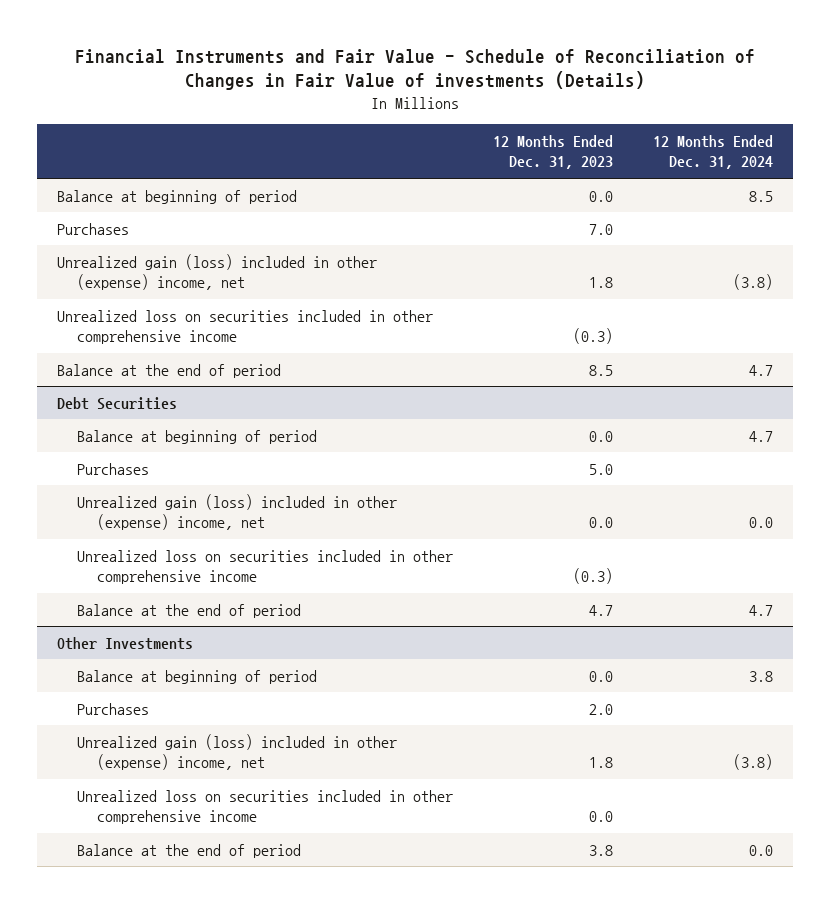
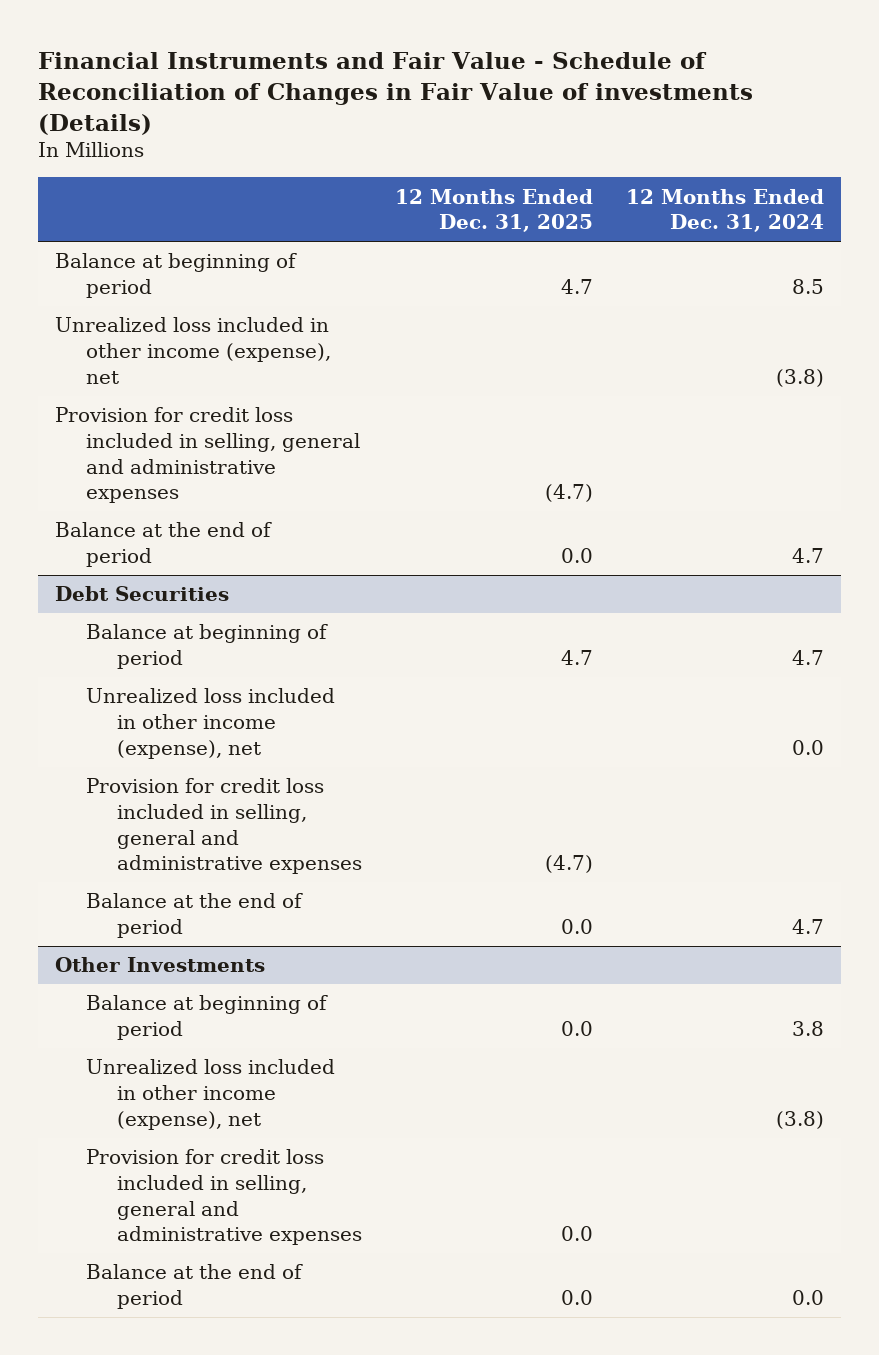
[492,134,613,170] 12 Months Ended Dec. 31, 2023 -> none
none -> [395,188,594,233] 12 Months Ended Dec. 31, 2025
[56,222,129,235] Purchases -> none
[56,309,433,345] Unrealized loss on securities included in other comprehensive income -> none
[56,253,377,291] Unrealized gain (loss) included in other (expense) income, net -> [54,317,332,384] Unrealized loss included in other income (expense), net
none -> [54,407,361,504] Provision for credit loss included in selling, general and administrative expenses
[76,462,149,475] Purchases -> none
[76,549,453,585] Unrealized loss on securities included in other comprehensive income -> none
[76,493,397,531] Unrealized gain (loss) included in other (expense) income, net -> [86,688,336,759] Unrealized loss included in other income (expense), net
none -> [86,778,363,875] Provision for credit loss included in selling, general and administrative expenses
[76,702,149,715] Purchases -> none
[76,789,453,825] Unrealized loss on securities included in other comprehensive income -> none
[76,733,397,771] Unrealized gain (loss) included in other (expense) income, net -> [86,1059,336,1130] Unrealized loss included in other income (expense), net
none -> [86,1149,363,1246] Provision for credit loss included in selling, general and administrative expenses

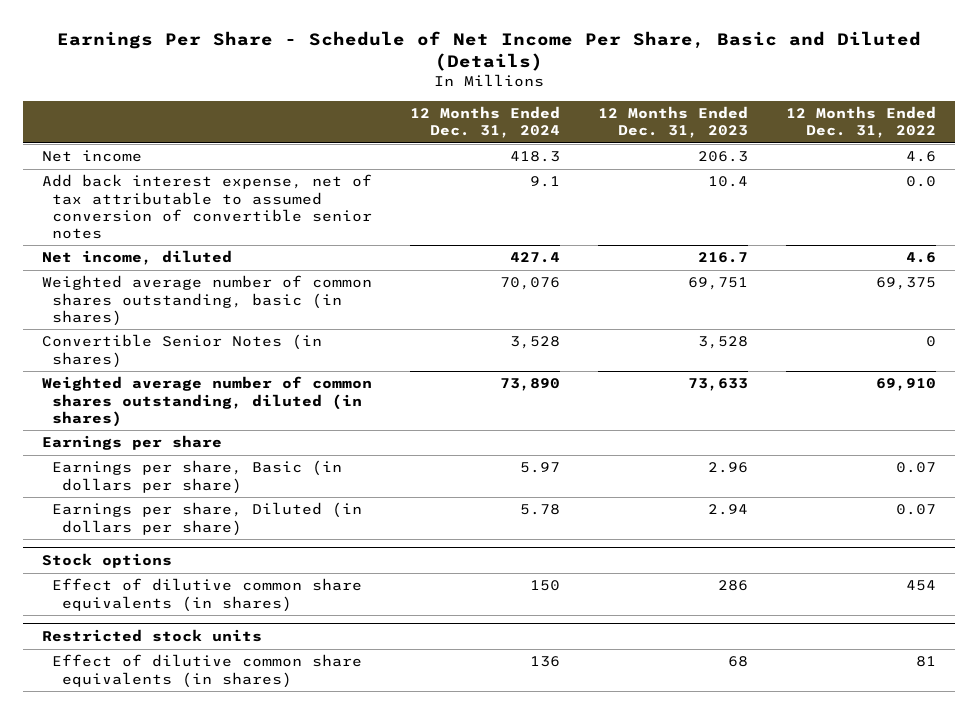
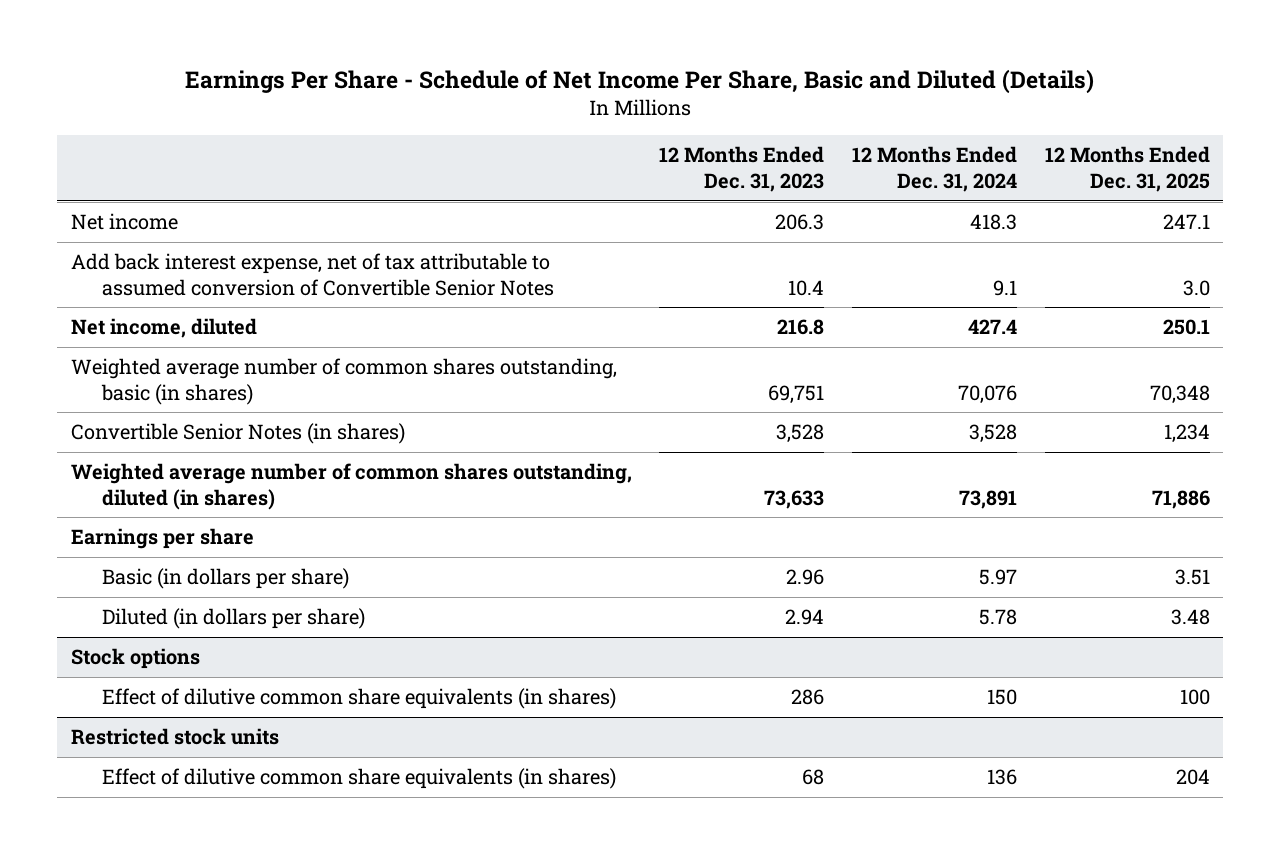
[785,106,936,139] 12 Months Ended Dec. 31, 2022 -> none
none -> [1044,146,1210,192] 12 Months Ended Dec. 31, 2025
[41,174,373,239] Add back interest expense, net of tax attributable to assumed conversion of convertible senior notes -> [70,253,555,296] Add back interest expense, net of tax attributable to assumed conversion of Convertible Senior Notes
[697,252,748,264] 216.7 -> [777,319,825,336] 216.8
[499,378,560,392] 73,890 -> [958,489,1017,509] 73,891
[52,460,343,494] Earnings per share, Basic (in dollars per share) -> [102,568,350,590] Basic (in dollars per share)
[52,502,363,536] Earnings per share, Diluted (in dollars per share) -> [102,608,366,630] Diluted (in dollars per share)

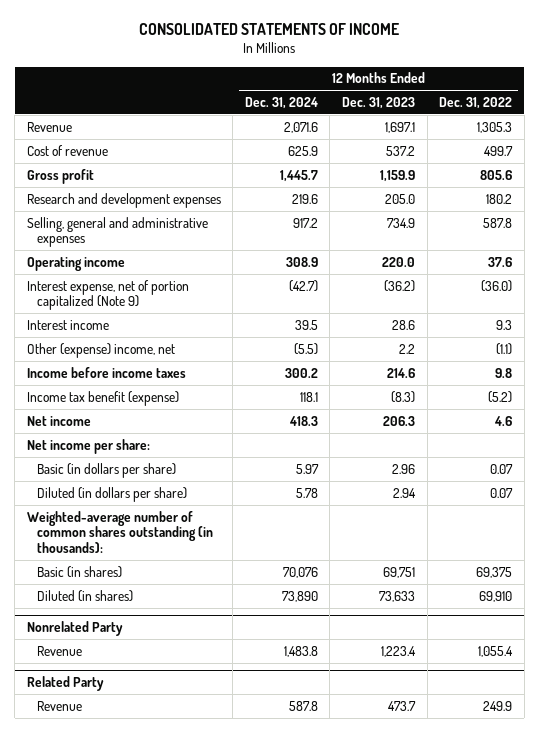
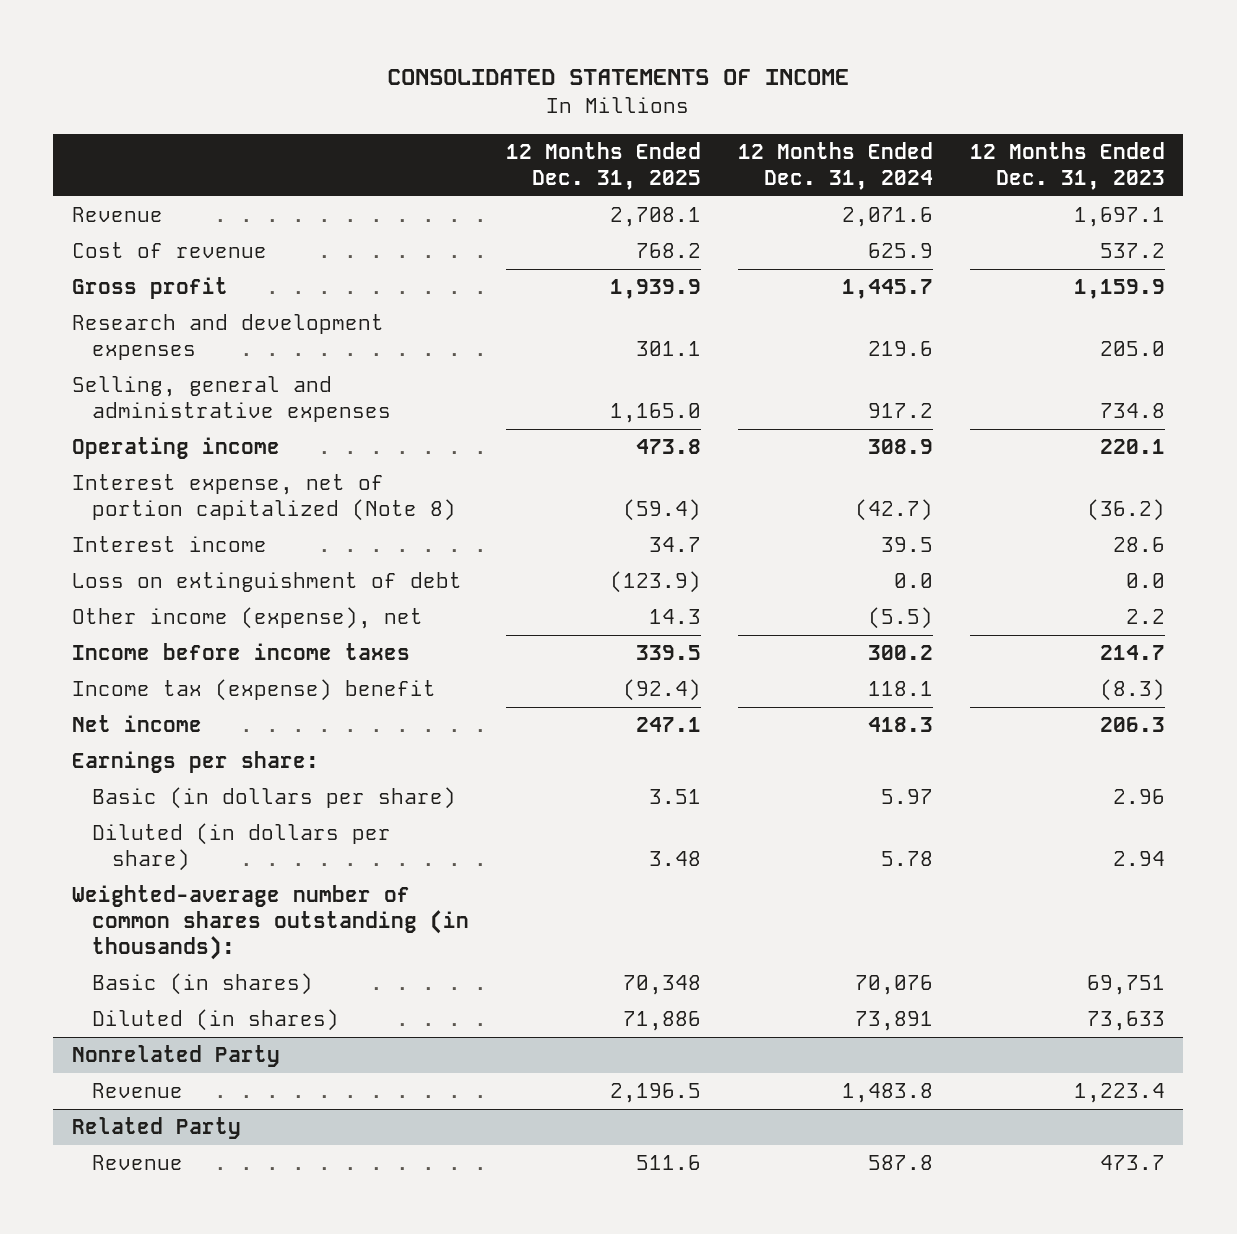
[439,97,513,110] Dec. 31, 2022 -> none
none -> [505,141,701,190] 12 Months Ended Dec. 31, 2025
[387,217,416,228] 734.9 -> [1099,403,1165,419] 734.8
[382,256,416,267] 220.0 -> [1099,439,1165,455] 220.1
[26,279,189,311] Interest expense, net of portion capitalized (Note 9) -> [71,474,456,522] Interest expense, net of portion capitalized (Note 8)
none -> [71,572,462,593] Loss on extinguishment of debt
[26,342,175,358] Other (expense) income, net -> [71,607,423,630] Other income (expense), net
[387,367,416,378] 214.6 -> [1099,645,1165,661] 214.7
[26,390,179,406] Income tax benefit (expense) -> [71,679,436,702] Income tax (expense) benefit
[26,438,150,454] Net income per share: -> [71,751,319,774] Earnings per share:
[281,590,318,602] 73,890 -> [854,1011,933,1032] 73,891

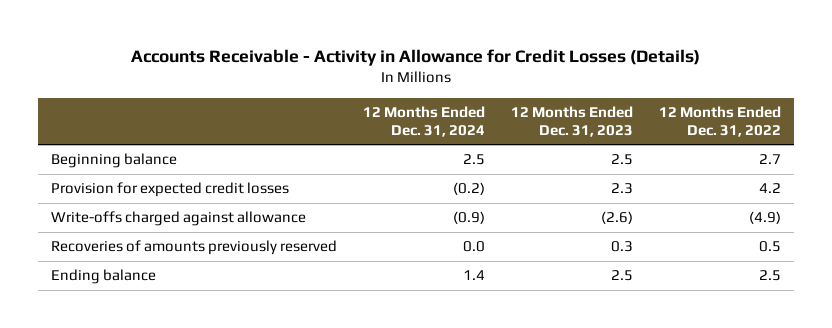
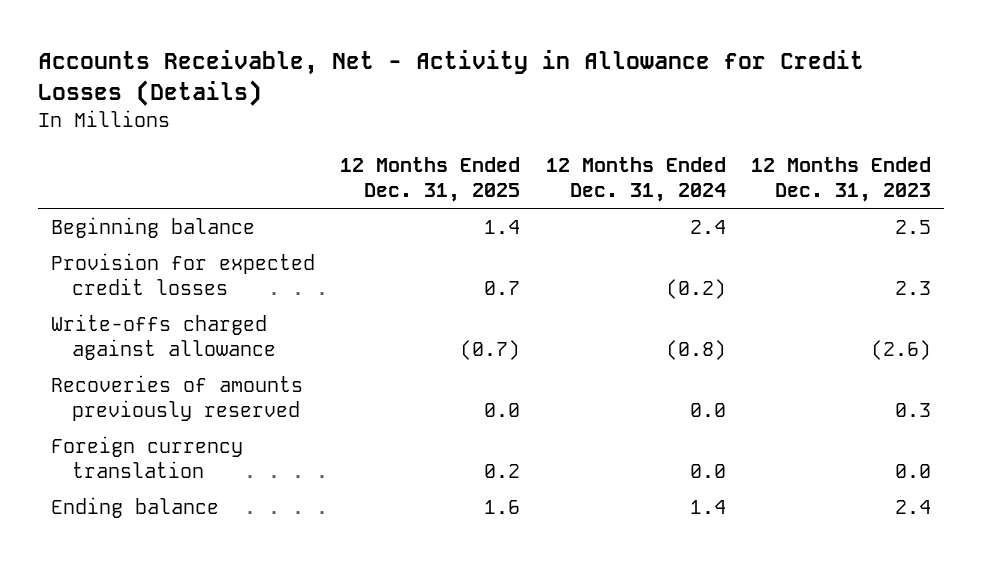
[131,48,701,66] Accounts Receivable - Activity in Allowance for Credit Losses (Details) -> [38,50,865,107] Accounts Receivable, Net - Activity in Allowance for Credit Losses (Details)
[659,105,782,137] 12 Months Ended Dec. 31, 2022 -> none
none -> [340,157,521,203] 12 Months Ended Dec. 31, 2025
[463,154,486,166] 2.5 -> [689,219,726,234] 2.4
[453,211,486,225] (0.9) -> [665,339,726,360] (0.8)
none -> [50,435,243,478] Foreign currency translation
[611,270,634,282] 2.5 -> [895,499,932,514] 2.4

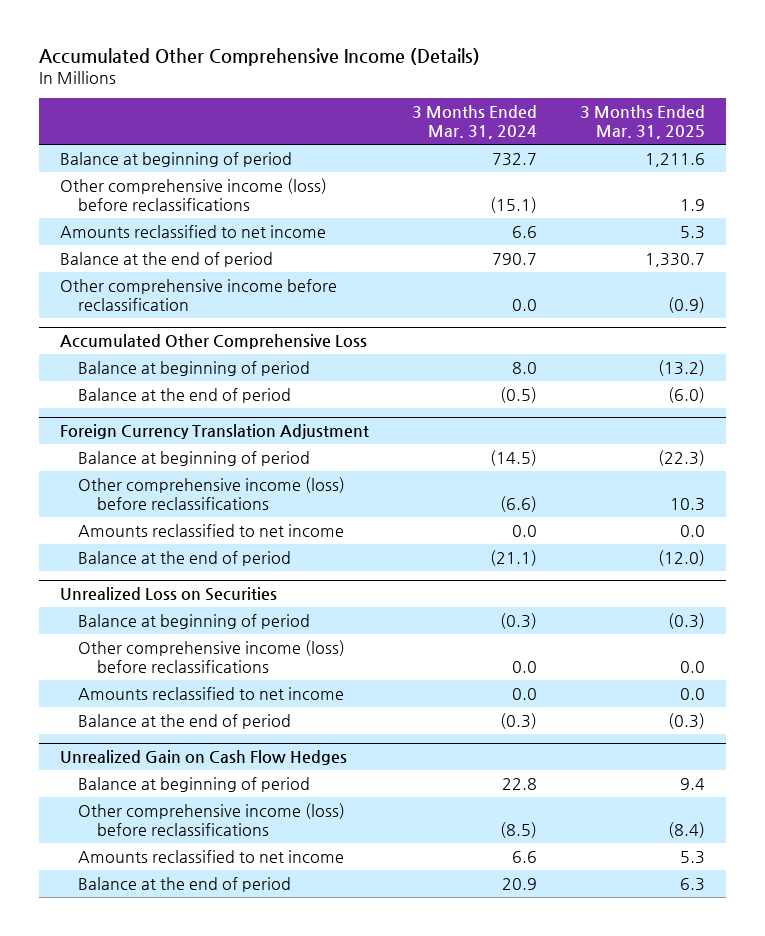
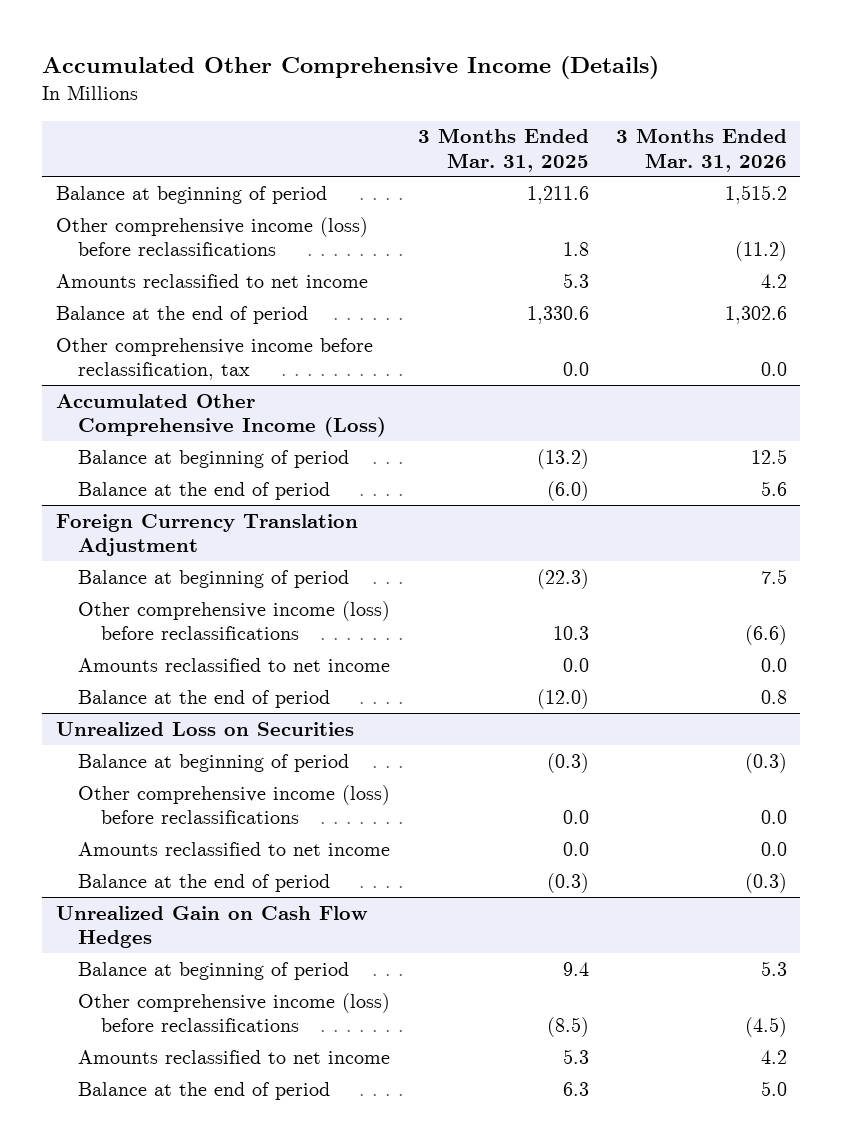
[411,105,537,139] 3 Months Ended Mar. 31, 2024 -> none
none -> [615,128,787,172] 3 Months Ended Mar. 31, 2026
[679,198,705,211] 1.9 -> [562,241,589,256] 1.8
[644,252,705,267] 1,330.7 -> [526,305,589,324] 1,330.6
[60,278,338,311] Other comprehensive income before reclassification -> [55,337,373,380] Other comprehensive income before reclassification, tax
[667,296,705,313] (0.9) -> [562,361,589,376] 0.0
[60,334,368,350] Accumulated Other Comprehensive Loss -> [55,393,387,437] Accumulated Other Comprehensive Income (Loss)
[667,821,705,838] (8.4) -> [546,1016,589,1037] (8.5)

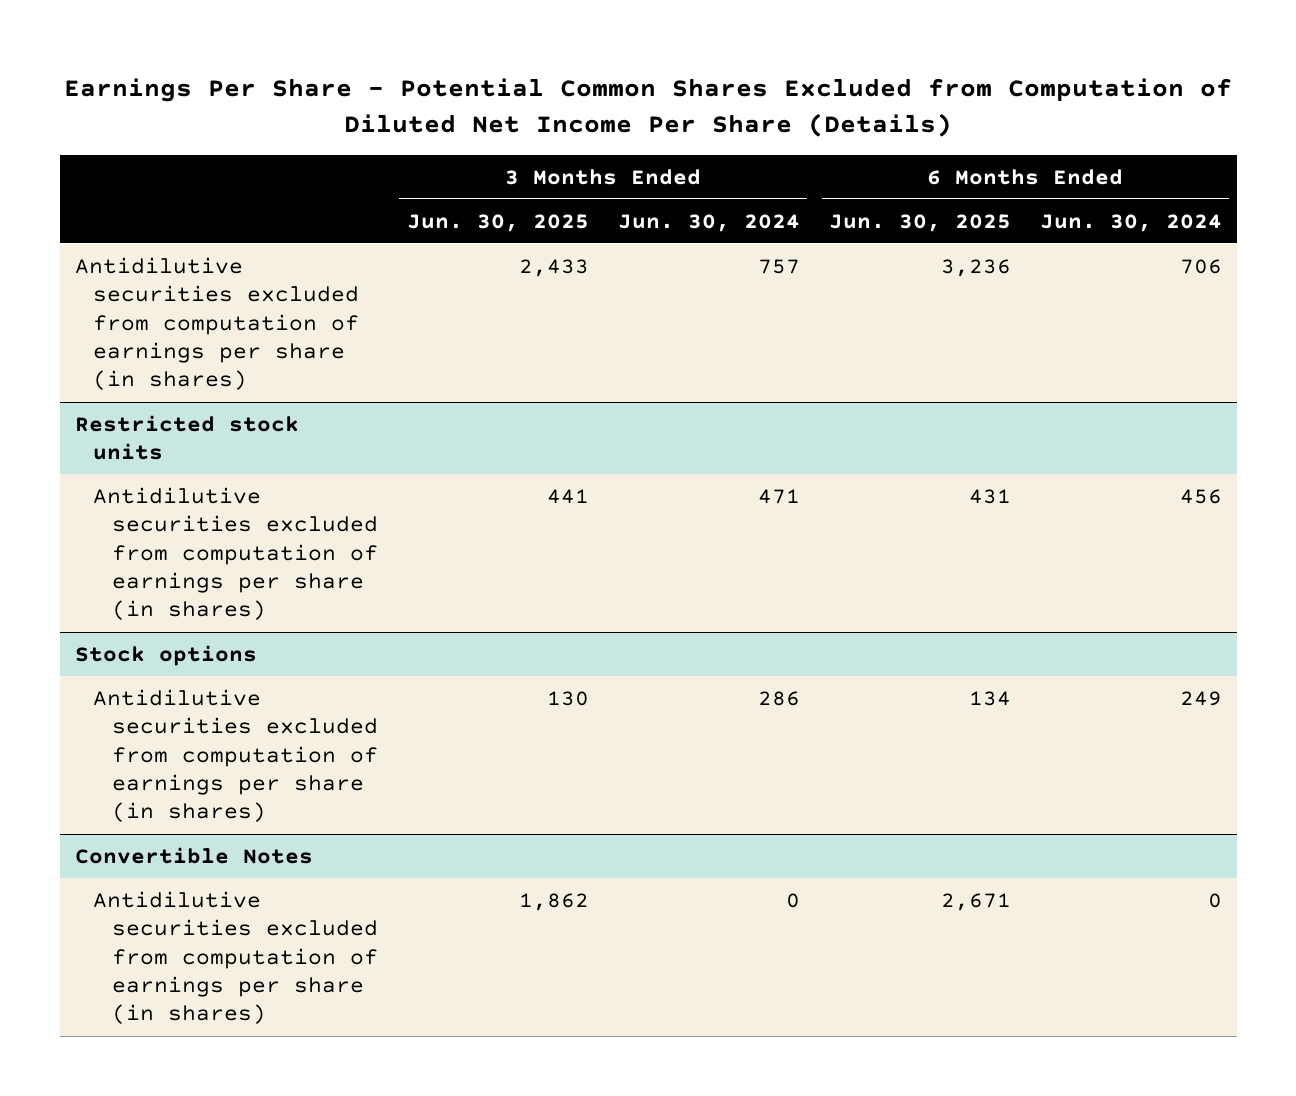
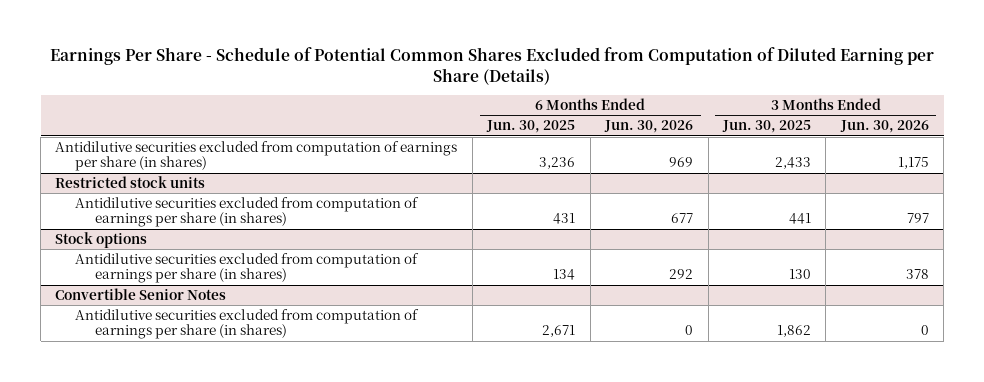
[64,77,1233,137] Earnings Per Share - Potential Common Shares Excluded from Computation of Diluted Net Income Per Share (Details) -> [50,47,935,85] Earnings Per Share - Schedule of Potential Common Shares Excluded from Computation of Diluted Earning per Share (Details)
[617,213,800,232] Jun. 30, 2024 -> none
[1039,213,1222,232] Jun. 30, 2024 -> none
none -> [604,120,694,134] Jun. 30, 2026
none -> [839,120,929,134] Jun. 30, 2026
[74,846,313,864] Convertible Notes -> [55,287,227,300] Convertible Senior Notes

